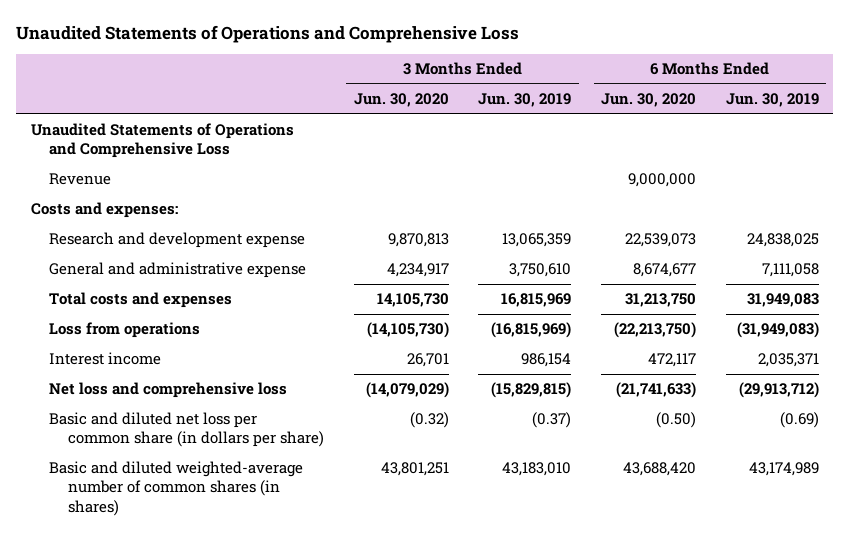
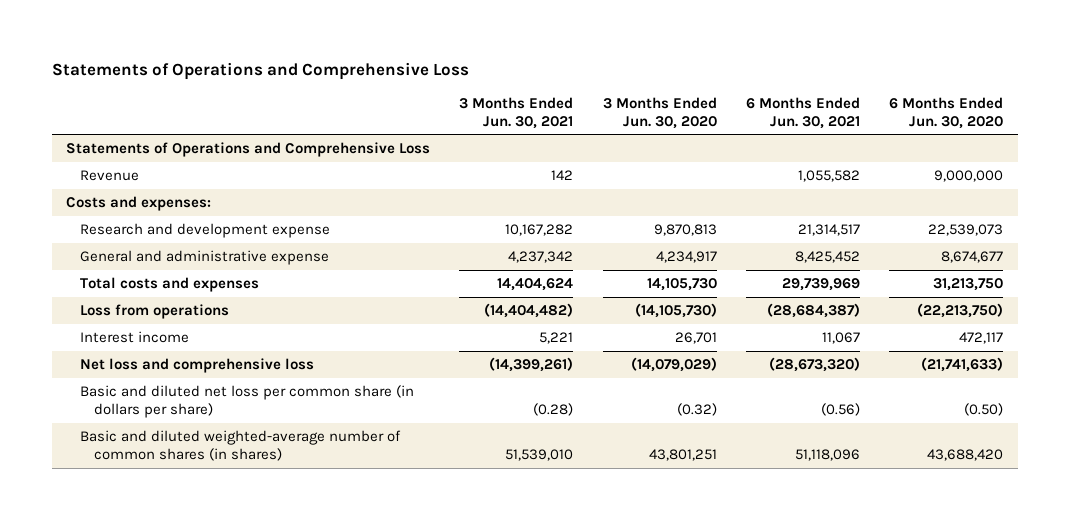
[15,24,519,43] Unaudited Statements of Operations and Comprehensive Loss -> [51,61,469,80] Statements of Operations and Comprehensive Loss
[478,93,572,108] Jun. 30, 2019 -> none
[725,93,819,108] Jun. 30, 2019 -> none
none -> [459,96,574,129] 3 Months Ended Jun. 30, 2021
none -> [745,96,860,129] 6 Months Ended Jun. 30, 2021
[30,123,294,159] Unaudited Statements of Operations and Comprehensive Loss -> [66,142,431,158] Statements of Operations and Comprehensive Loss

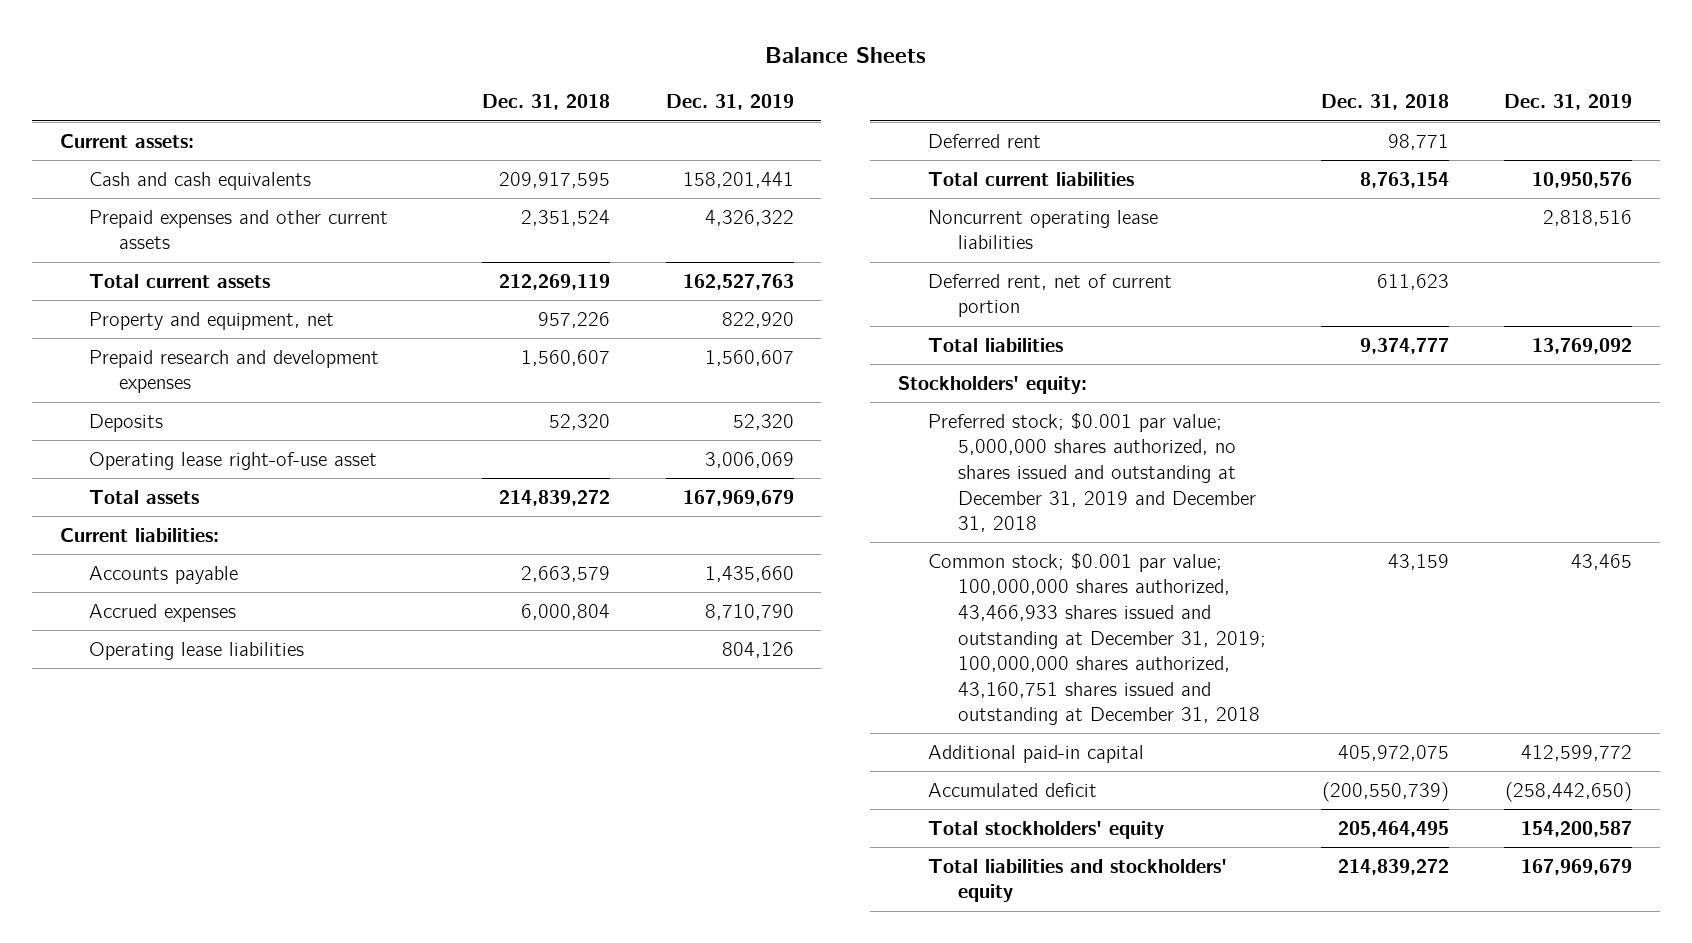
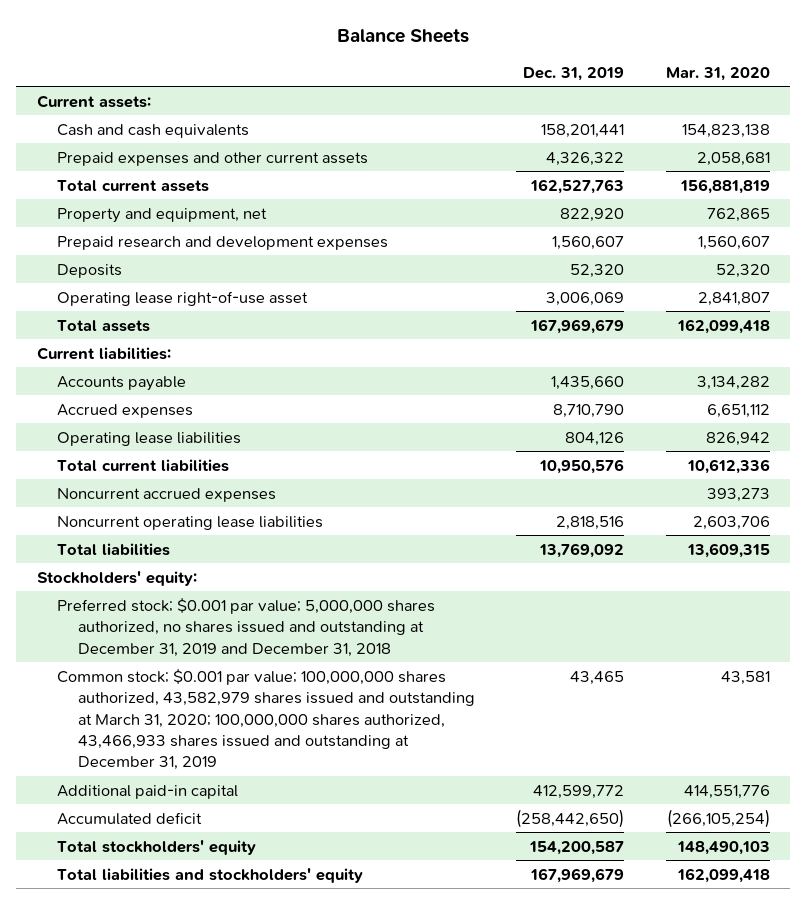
[482,94,611,111] Dec. 31, 2018 -> none
none -> [665,66,770,81] Mar. 31, 2020
[927,133,1041,148] Deferred rent -> none
none -> [57,487,277,502] Noncurrent accrued expenses
[927,273,1172,318] Deferred rent, net of current portion -> none
[927,552,1266,726] Common stock; $0.001 par value; 100,000,000 shares authorized, 43,466,933 shares issued and outstanding at December 31, 2019; 100,000,000 shares authorized, 43,160,751 shares issued and outstanding at December 31, 2018 -> [57,668,475,771] Common stock; $0.001 par value; 100,000,000 shares authorized, 43,582,979 shares issued and outstanding at March 31, 2020; 100,000,000 shares authorized, 43,466,933 shares issued and outstanding at December 31, 2019

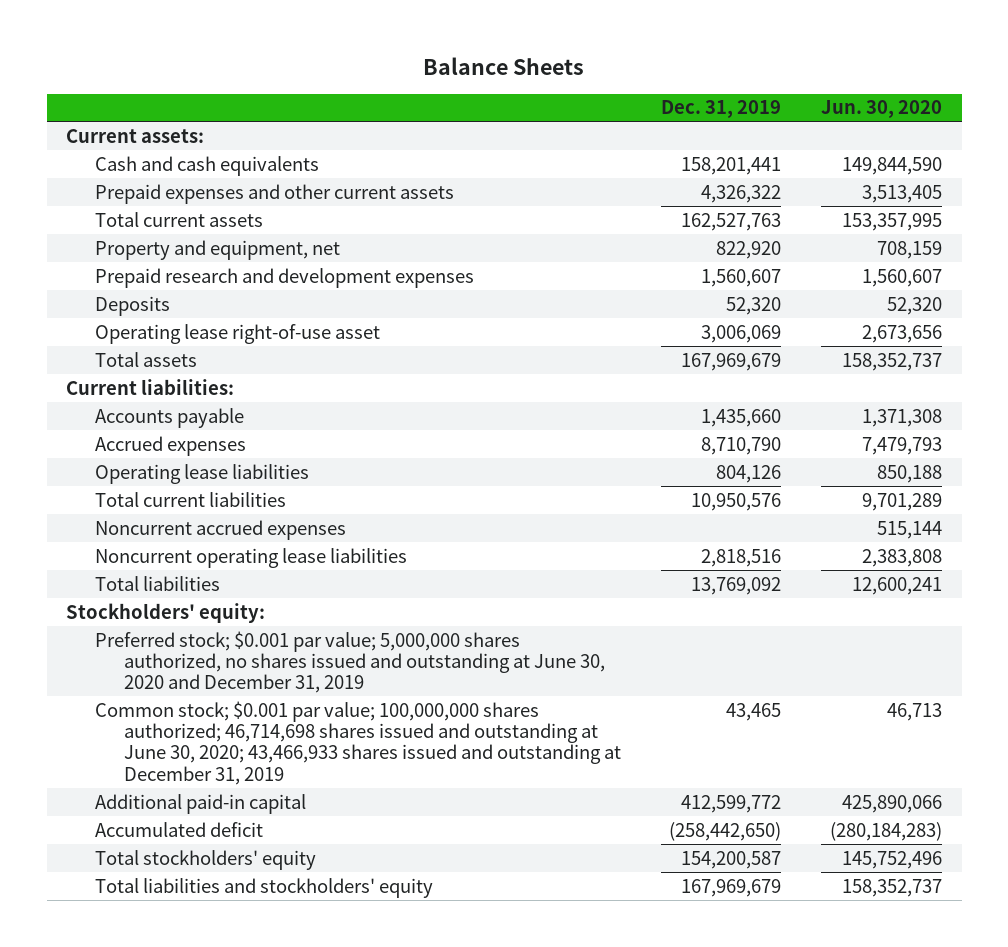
[665,66,770,81] Mar. 31, 2020 -> none
none -> [820,100,942,119] Jun. 30, 2020
[57,597,436,657] Preferred stock; $0.001 par value; 5,000,000 shares authorized, no shares issued and outstanding at December 31, 2019 and December 31, 2018 -> [95,630,605,694] Preferred stock; $0.001 par value; 5,000,000 shares authorized, no shares issued and outstanding at June 30, 2020 and December 31, 2019
[57,668,475,771] Common stock; $0.001 par value; 100,000,000 shares authorized, 43,582,979 shares issued and outstanding at March 31, 2020; 100,000,000 shares authorized, 43,466,933 shares issued and outstanding at December 31, 2019 -> [95,700,621,785] Common stock; $0.001 par value; 100,000,000 shares authorized; 46,714,698 shares issued and outstanding at June 30, 2020; 43,466,933 shares issued and outstanding at December 31, 2019

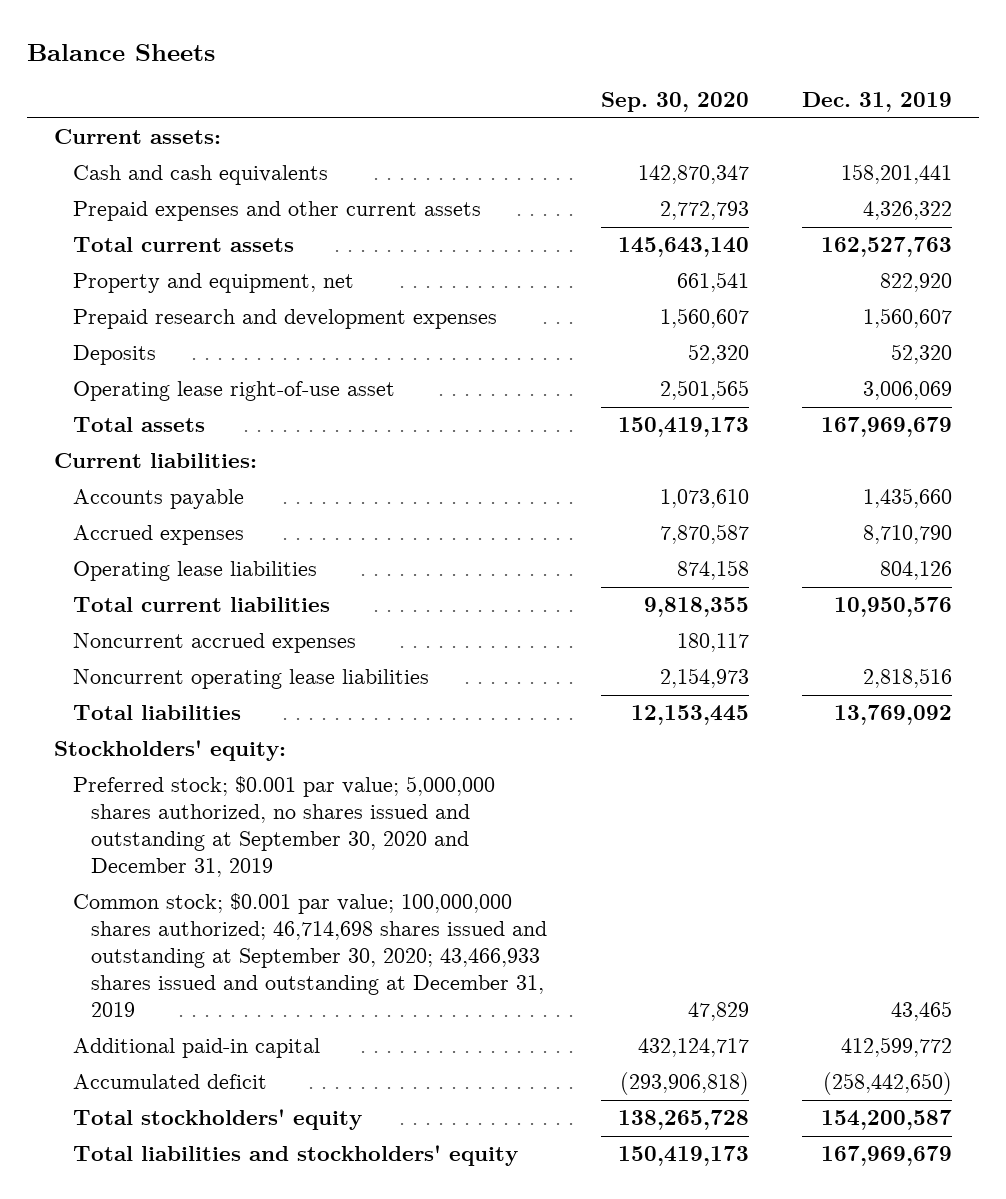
[820,100,942,119] Jun. 30, 2020 -> none
none -> [600,92,749,113] Sep. 30, 2020
[95,630,605,694] Preferred stock; $0.001 par value; 5,000,000 shares authorized, no shares issued and outstanding at June 30, 2020 and December 31, 2019 -> [72,776,495,878] Preferred stock; $0.001 par value; 5,000,000 shares authorized, no shares issued and outstanding at September 30, 2020 and December 31, 2019
[95,700,621,785] Common stock; $0.001 par value; 100,000,000 shares authorized; 46,714,698 shares issued and outstanding at June 30, 2020; 43,466,933 shares issued and outstanding at December 31, 2019 -> [72,893,548,1018] Common stock; $0.001 par value; 100,000,000 shares authorized; 46,714,698 shares issued and outstanding at September 30, 2020; 43,466,933 shares issued and outstanding at December 31, 2019

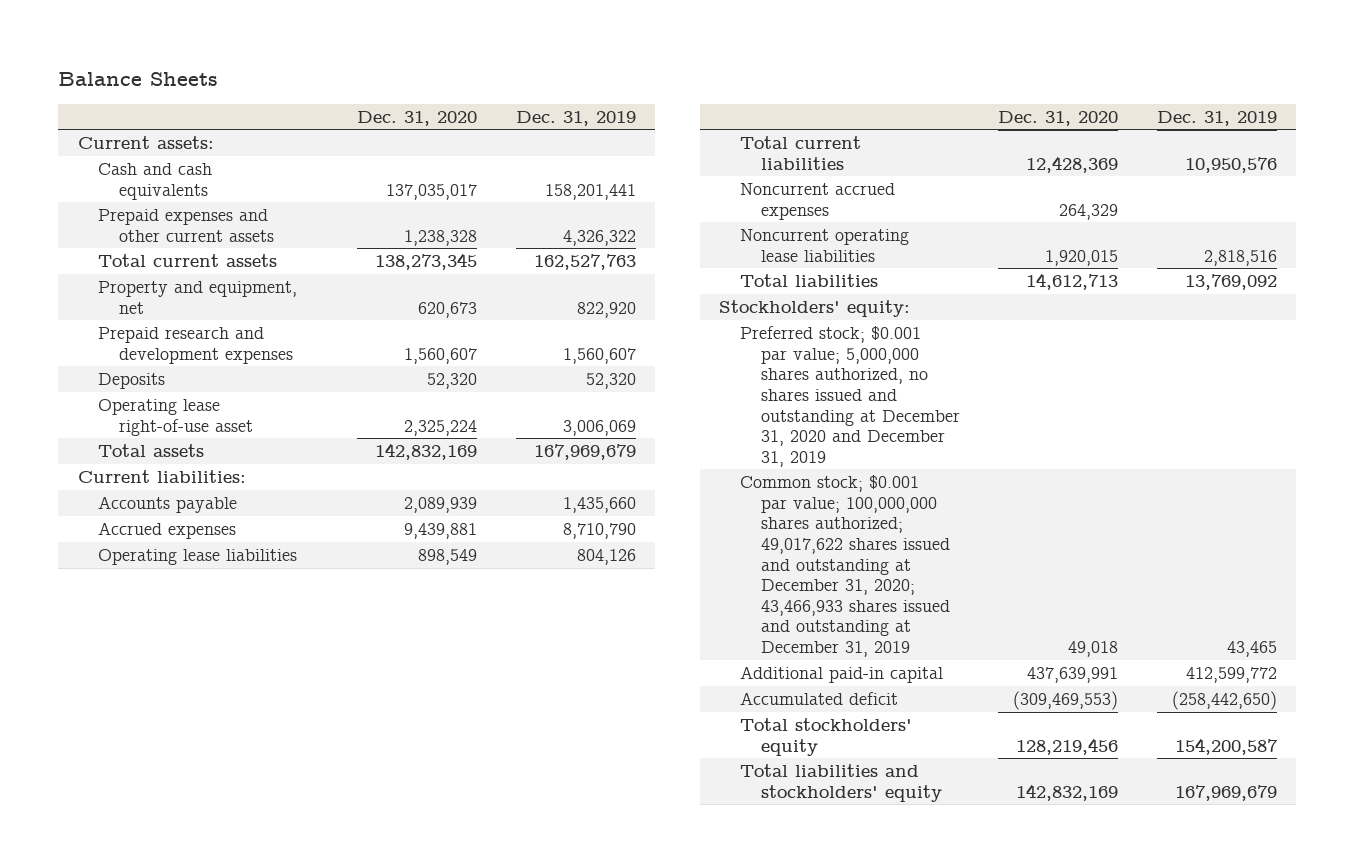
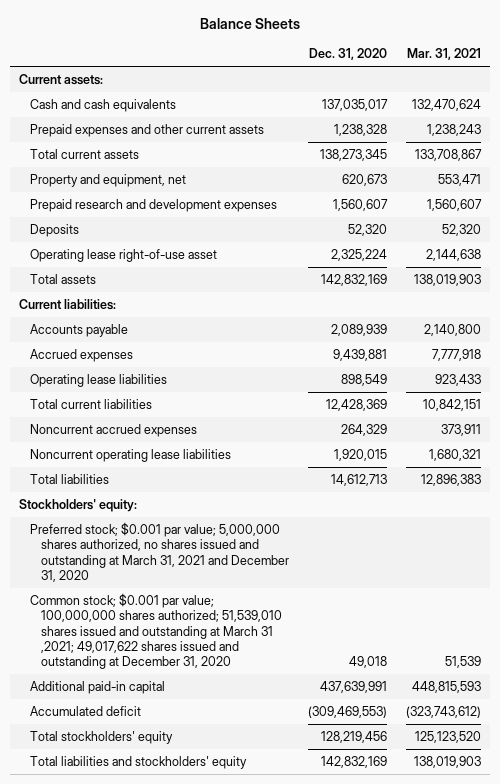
[515,110,636,126] Dec. 31, 2019 -> none
none -> [406,48,481,61] Mar. 31, 2021
[739,325,960,467] Preferred stock; $0.001 par value; 5,000,000 shares authorized, no shares issued and outstanding at December 31, 2020 and December 31, 2019 -> [30,521,290,583] Preferred stock; $0.001 par value; 5,000,000 shares authorized, no shares issued and outstanding at March 31, 2021 and December 31, 2020
[739,474,950,658] Common stock; $0.001 par value; 100,000,000 shares authorized; 49,017,622 shares issued and outstanding at December 31, 2020; 43,466,933 shares issued and outstanding at December 31, 2019 -> [30,592,283,670] Common stock; $0.001 par value; 100,000,000 shares authorized; 51,539,010 shares issued and outstanding at March 31 ,2021; 49,017,622 shares issued and outstanding at December 31, 2020

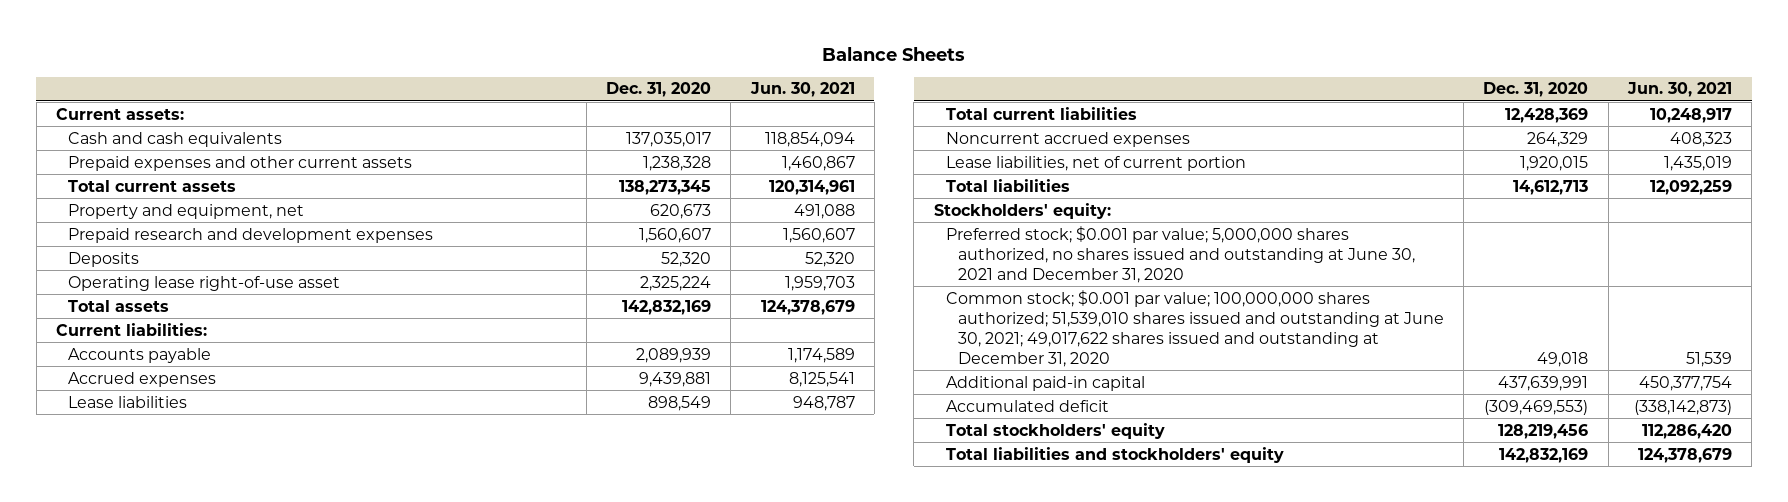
[406,48,481,61] Mar. 31, 2021 -> none
none -> [749,82,855,98] Jun. 30, 2021
[30,373,168,387] Operating lease liabilities -> [68,395,188,408] Lease liabilities
[30,448,232,462] Noncurrent operating lease liabilities -> [945,155,1246,171] Lease liabilities, net of current portion
[30,521,290,583] Preferred stock; $0.001 par value; 5,000,000 shares authorized, no shares issued and outstanding at March 31, 2021 and December 31, 2020 -> [945,225,1415,283] Preferred stock; $0.001 par value; 5,000,000 shares authorized, no shares issued and outstanding at June 30, 2021 and December 31, 2020
[30,592,283,670] Common stock; $0.001 par value; 100,000,000 shares authorized; 51,539,010 shares issued and outstanding at March 31 ,2021; 49,017,622 shares issued and outstanding at December 31, 2020 -> [945,289,1444,367] Common stock; $0.001 par value; 100,000,000 shares authorized; 51,539,010 shares issued and outstanding at June 30, 2021; 49,017,622 shares issued and outstanding at December 31, 2020

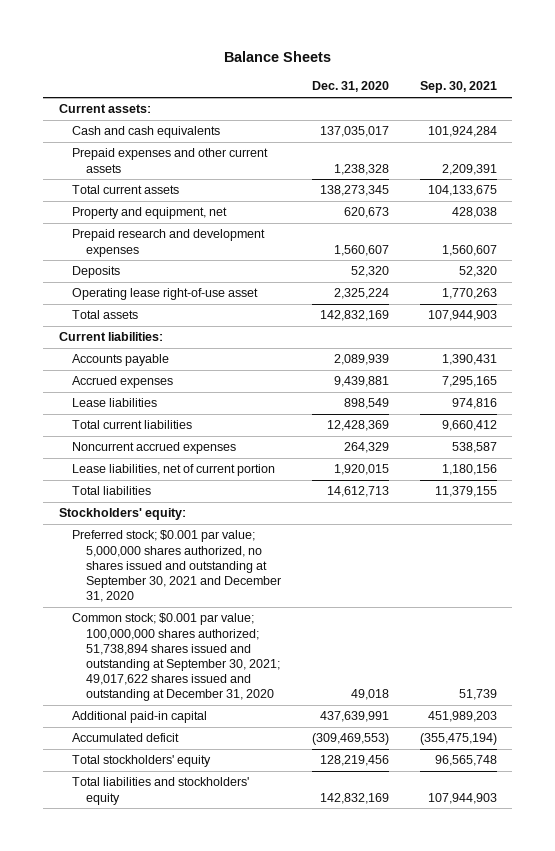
[749,82,855,98] Jun. 30, 2021 -> none
none -> [419,81,497,94] Sep. 30, 2021
[945,225,1415,283] Preferred stock; $0.001 par value; 5,000,000 shares authorized, no shares issued and outstanding at June 30, 2021 and December 31, 2020 -> [72,530,281,602] Preferred stock; $0.001 par value; 5,000,000 shares authorized, no shares issued and outstanding at September 30, 2021 and December 31, 2020
[945,289,1444,367] Common stock; $0.001 par value; 100,000,000 shares authorized; 51,539,010 shares issued and outstanding at June 30, 2021; 49,017,622 shares issued and outstanding at December 31, 2020 -> [72,613,280,702] Common stock; $0.001 par value; 100,000,000 shares authorized; 51,738,894 shares issued and outstanding at September 30, 2021; 49,017,622 shares issued and outstanding at December 31, 2020

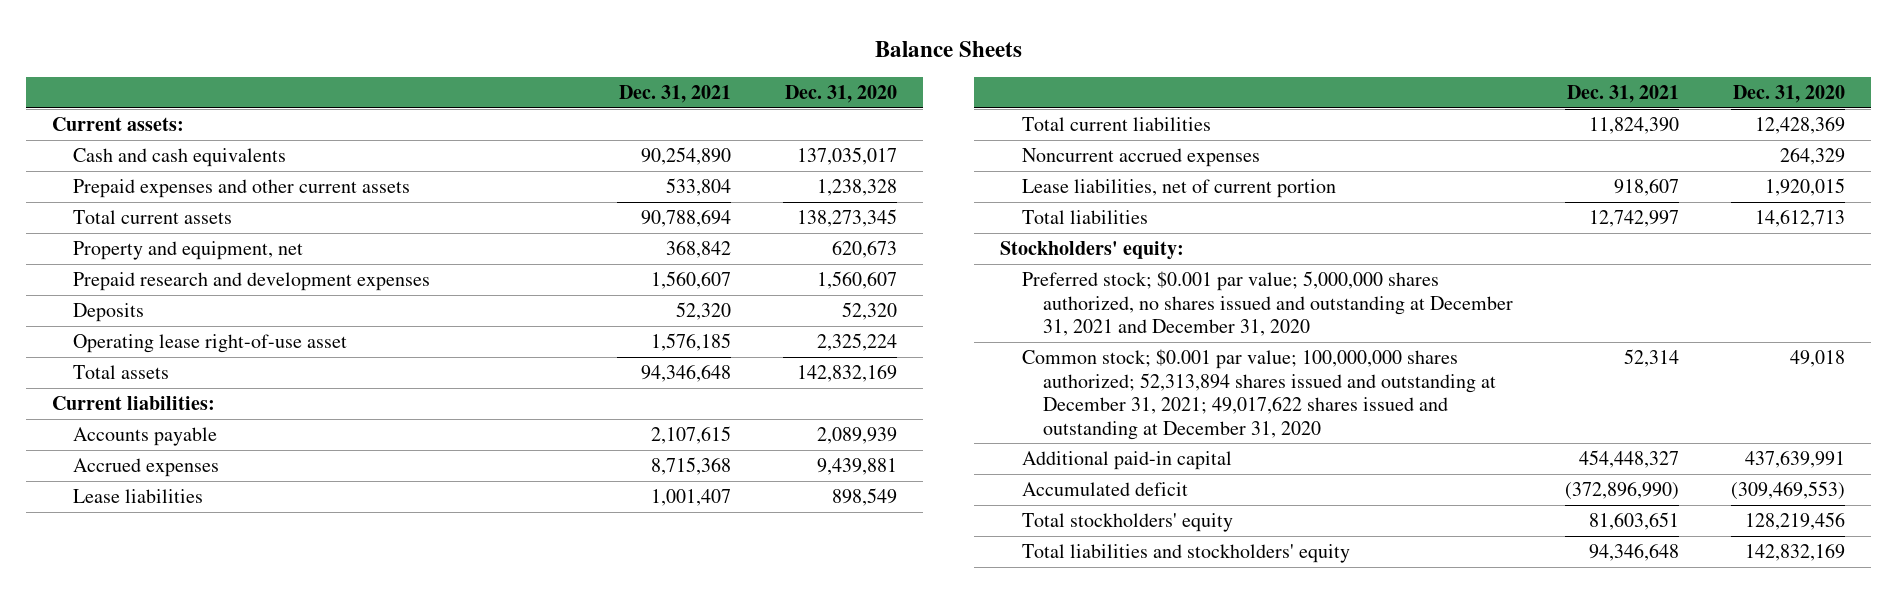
[419,81,497,94] Sep. 30, 2021 -> none
none -> [619,85,732,104] Dec. 31, 2021
[72,530,281,602] Preferred stock; $0.001 par value; 5,000,000 shares authorized, no shares issued and outstanding at September 30, 2021 and December 31, 2020 -> [1021,270,1514,337] Preferred stock; $0.001 par value; 5,000,000 shares authorized, no shares issued and outstanding at December 31, 2021 and December 31, 2020
[72,613,280,702] Common stock; $0.001 par value; 100,000,000 shares authorized; 51,738,894 shares issued and outstanding at September 30, 2021; 49,017,622 shares issued and outstanding at December 31, 2020 -> [1021,348,1497,440] Common stock; $0.001 par value; 100,000,000 shares authorized; 52,313,894 shares issued and outstanding at December 31, 2021; 49,017,622 shares issued and outstanding at December 31, 2020

